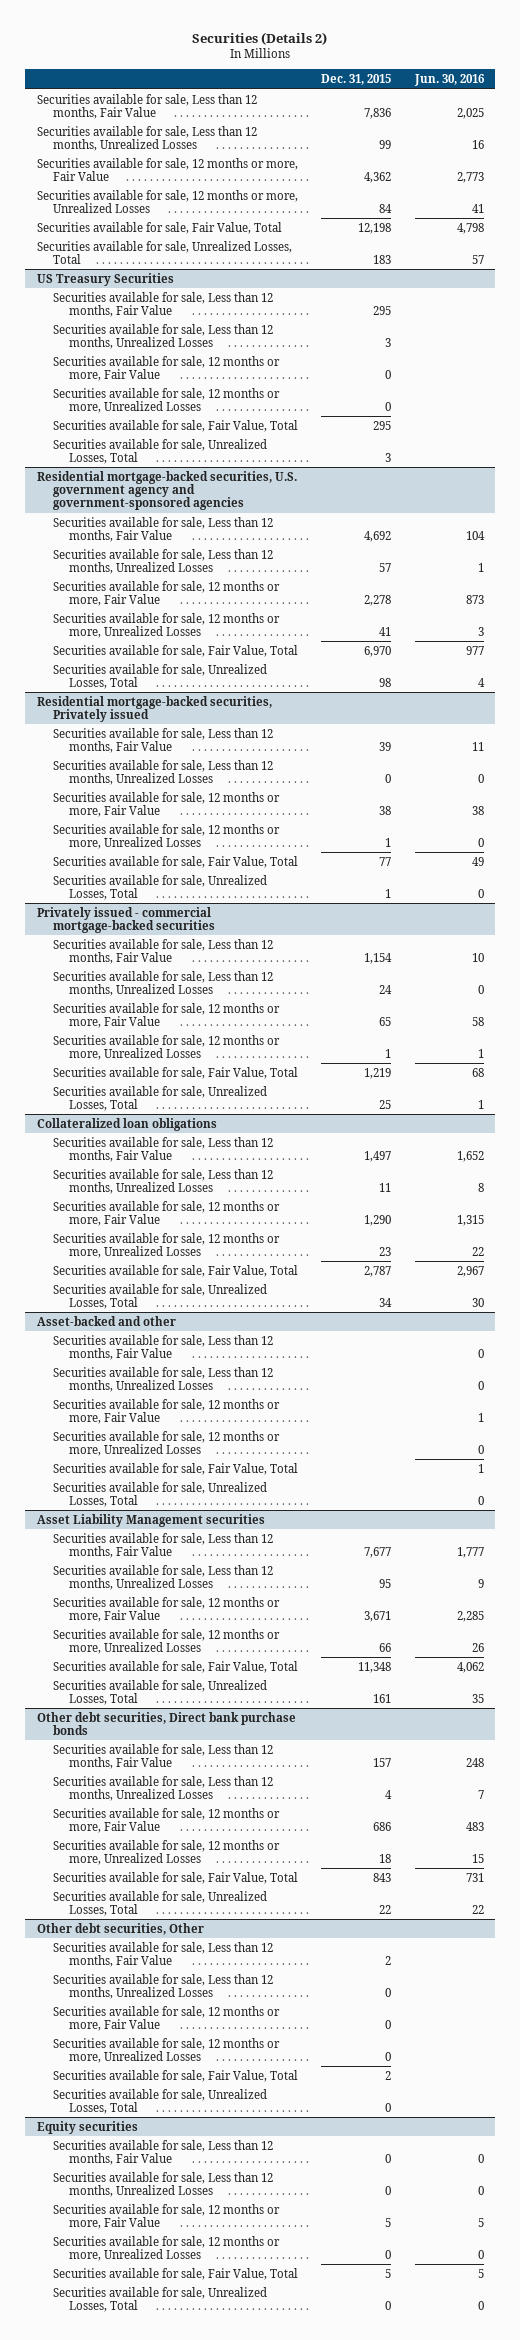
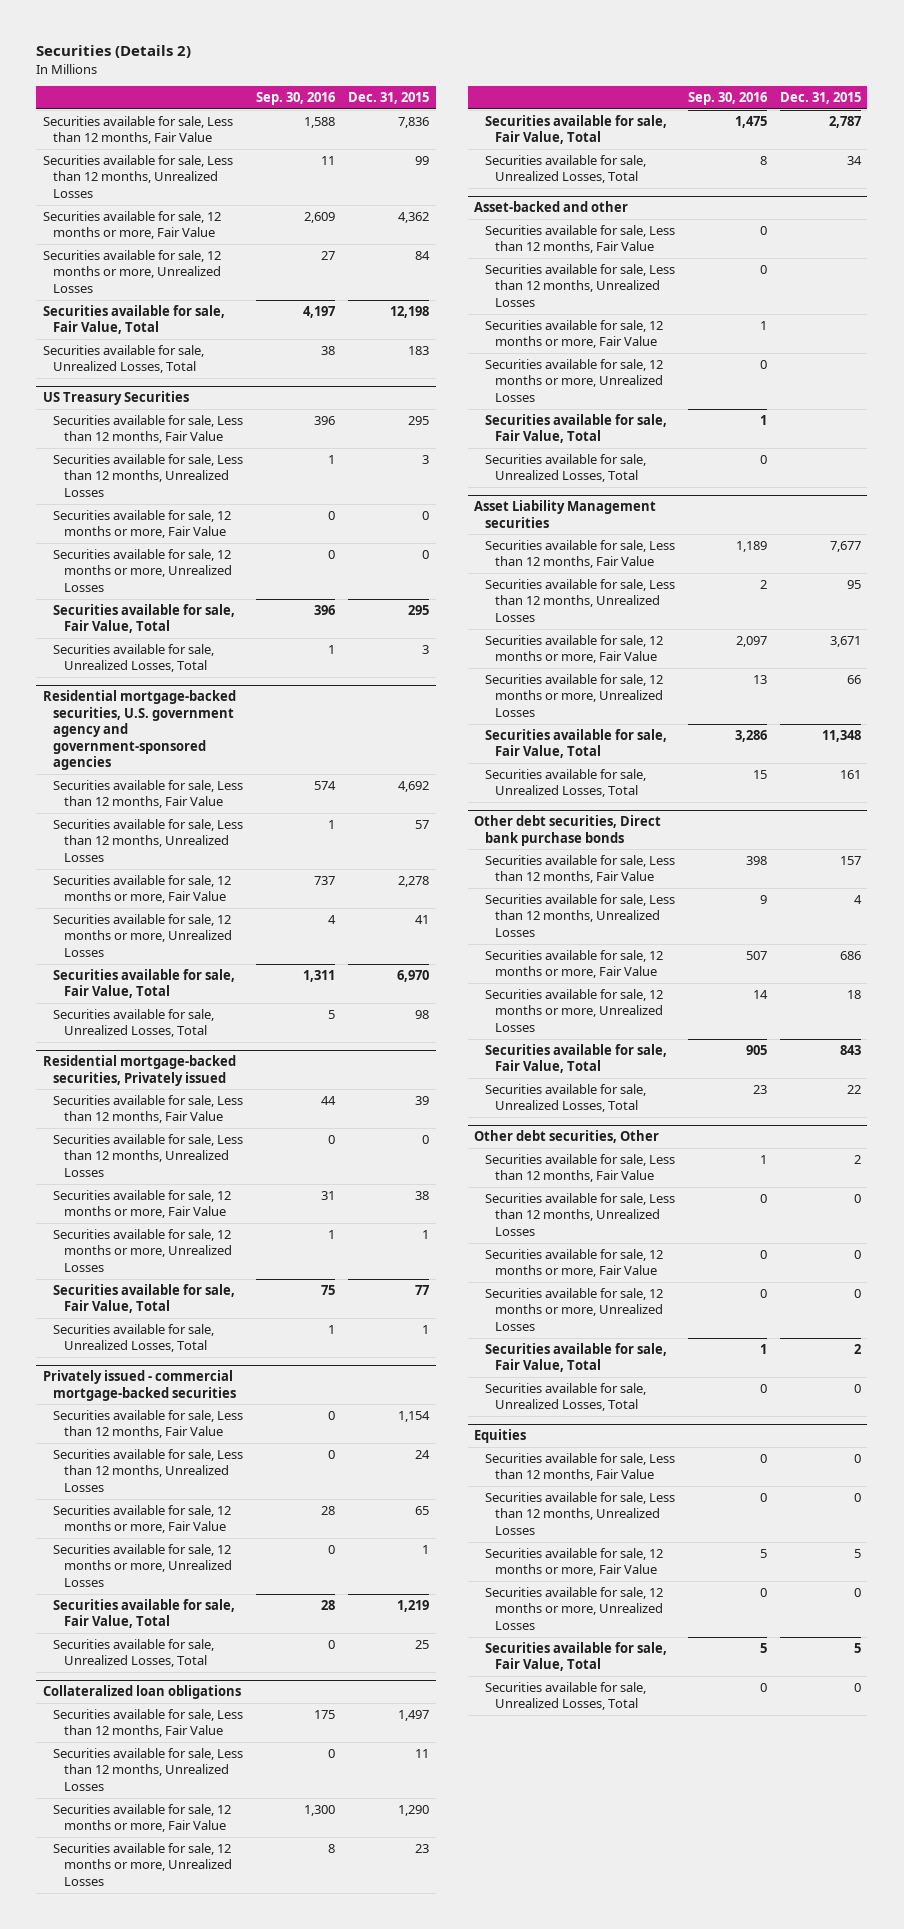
[413,74,485,87] Jun. 30, 2016 -> none
none -> [256,92,336,106] Sep. 30, 2016
[36,2120,138,2134] Equity securities -> [474,1429,527,1444] Equities

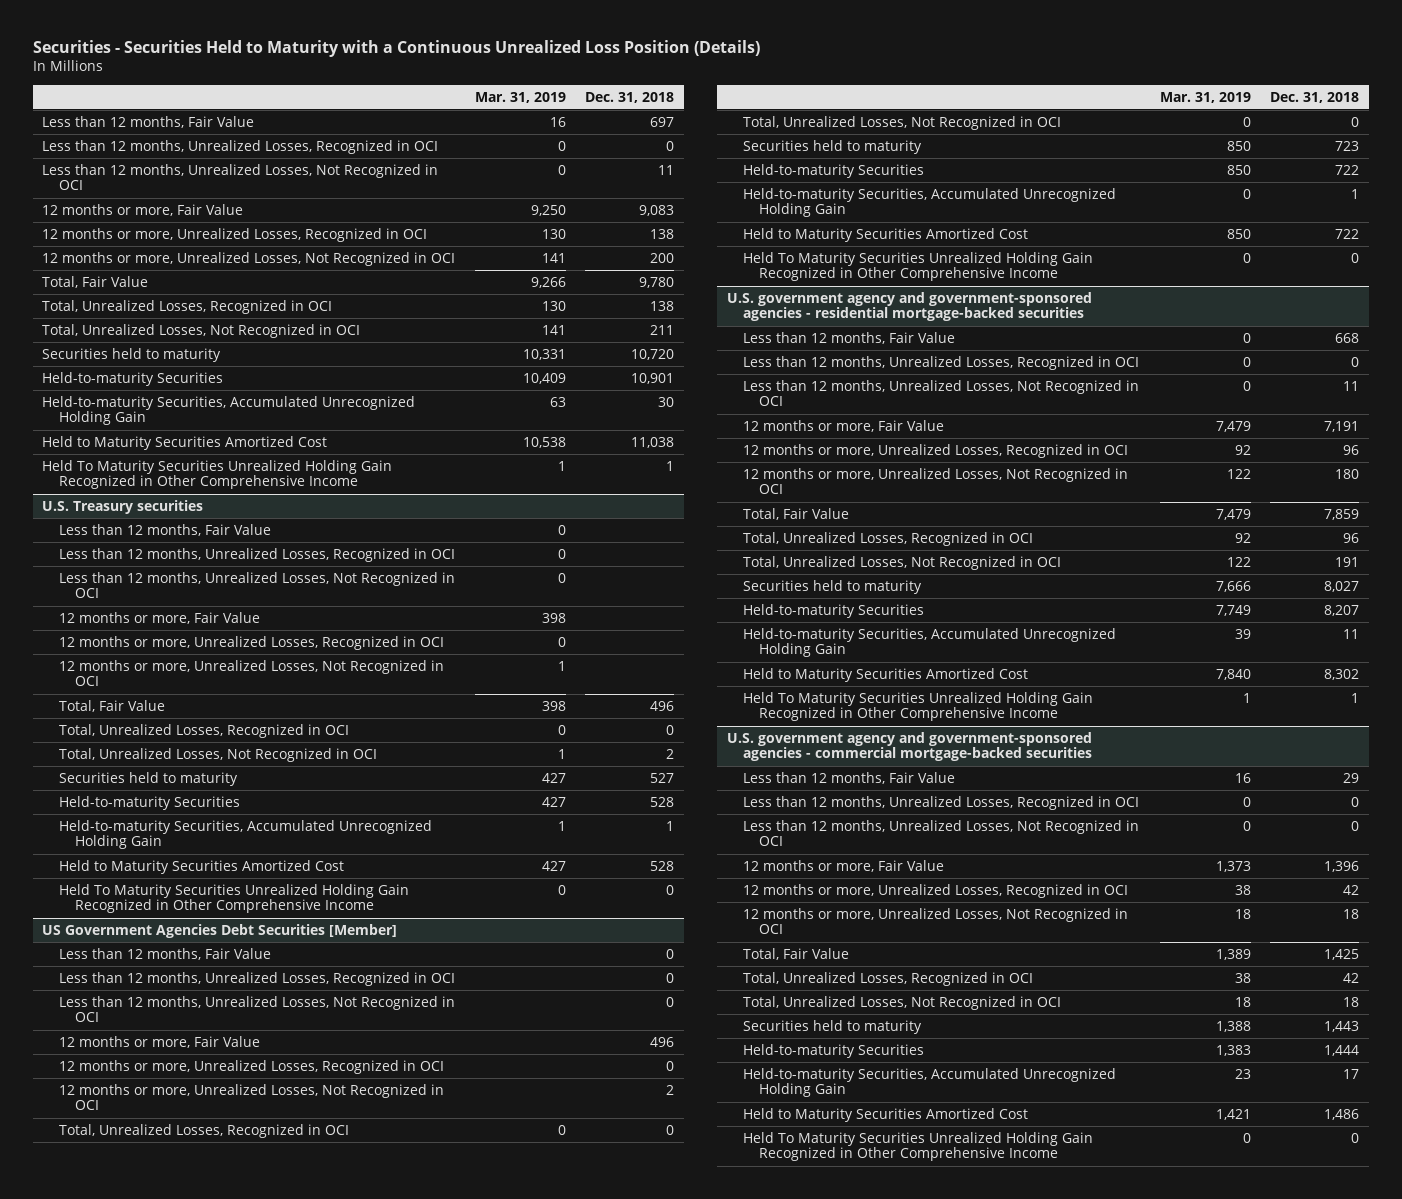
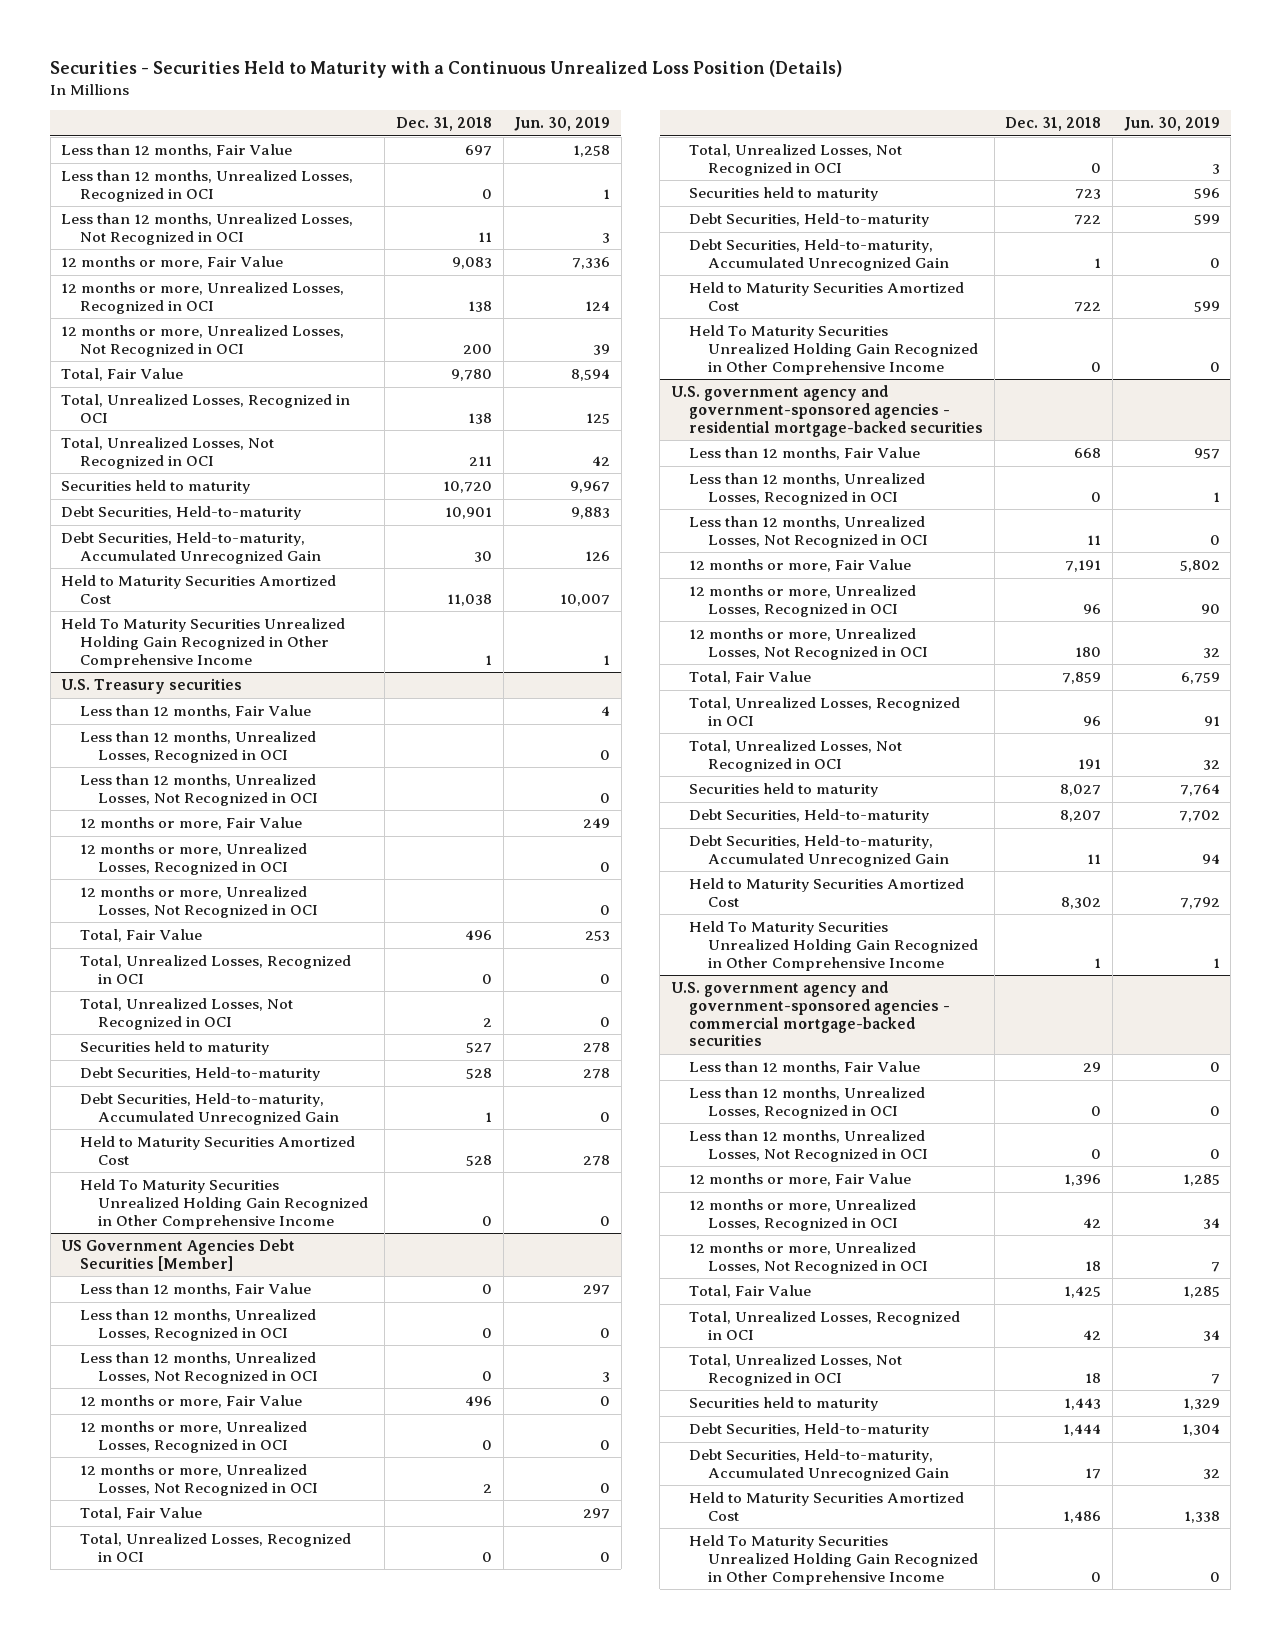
[474,91,566,103] Mar. 31, 2019 -> none
none -> [514,116,611,131] Jun. 30, 2019
[42,371,224,386] Held-to-maturity Securities -> [61,506,302,521] Debt Securities, Held-to-maturity
[42,395,416,426] Held-to-maturity Securities, Accumulated Unrecognized Holding Gain -> [61,532,321,564] Debt Securities, Held-to-maturity, Accumulated Unrecognized Gain
[58,795,240,810] Held-to-maturity Securities -> [79,1067,320,1082] Debt Securities, Held-to-maturity
[58,819,432,850] Held-to-maturity Securities, Accumulated Unrecognized Holding Gain -> [79,1093,340,1125] Debt Securities, Held-to-maturity, Accumulated Unrecognized Gain
none -> [79,1507,202,1521] Total, Fair Value
[743,163,925,178] Held-to-maturity Securities -> [689,213,930,228] Debt Securities, Held-to-maturity
[743,187,1117,218] Held-to-maturity Securities, Accumulated Unrecognized Holding Gain -> [689,239,950,271] Debt Securities, Held-to-maturity, Accumulated Unrecognized Gain
[743,603,925,618] Held-to-maturity Securities -> [689,809,930,824] Debt Securities, Held-to-maturity
[743,627,1117,658] Held-to-maturity Securities, Accumulated Unrecognized Holding Gain -> [689,835,950,867] Debt Securities, Held-to-maturity, Accumulated Unrecognized Gain
[743,1043,925,1058] Held-to-maturity Securities -> [689,1423,930,1438] Debt Securities, Held-to-maturity
[743,1067,1117,1098] Held-to-maturity Securities, Accumulated Unrecognized Holding Gain -> [689,1449,950,1481] Debt Securities, Held-to-maturity, Accumulated Unrecognized Gain

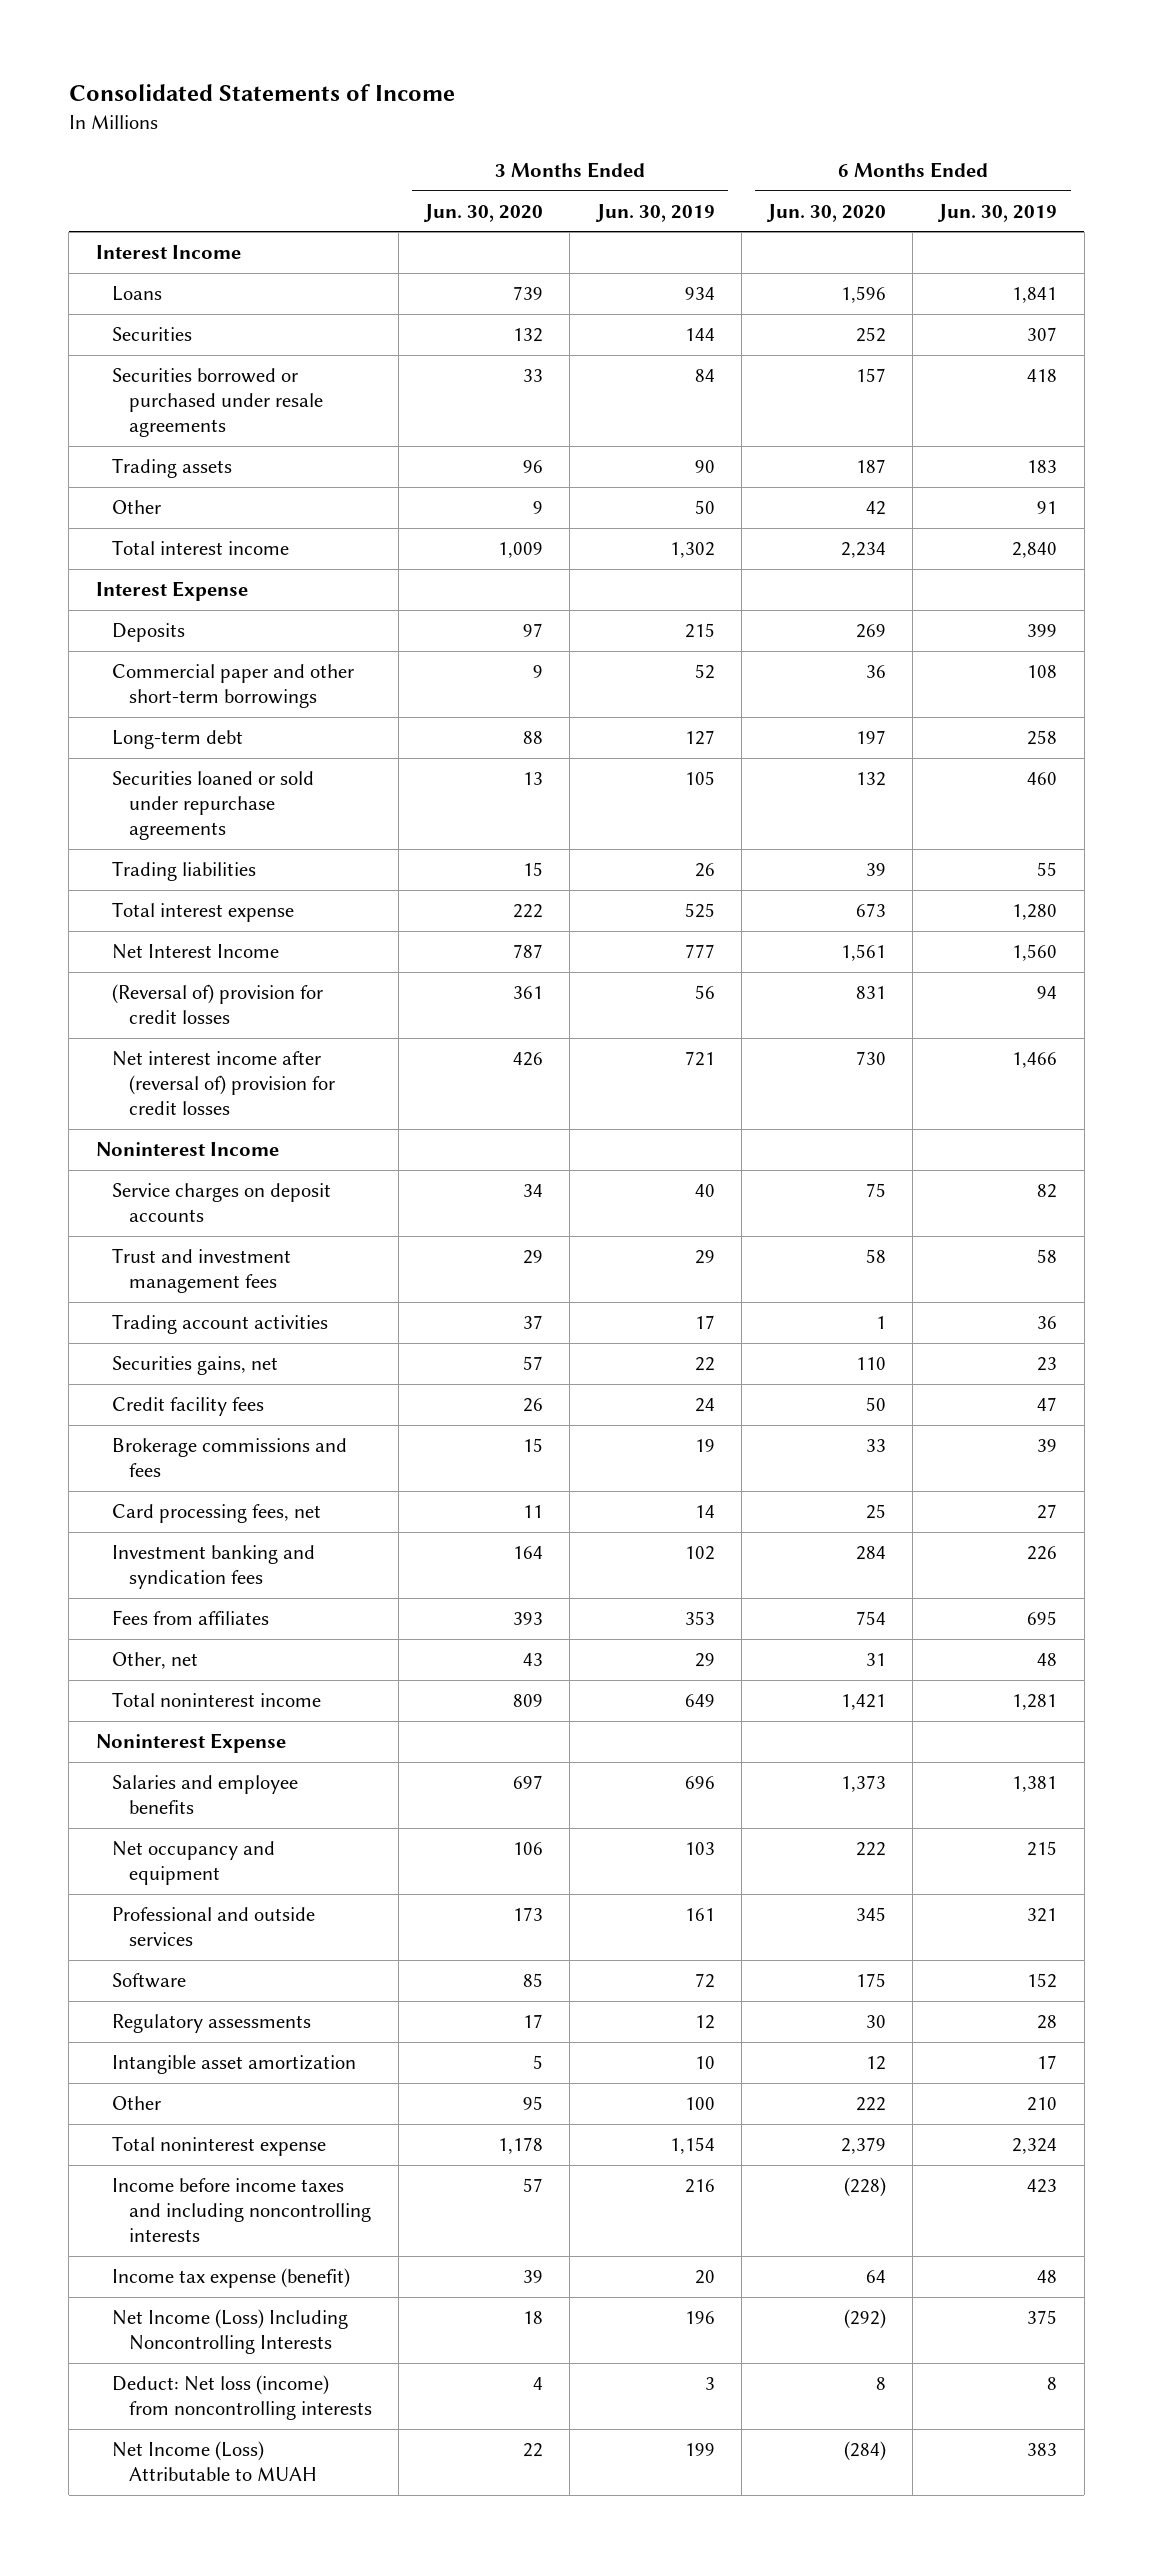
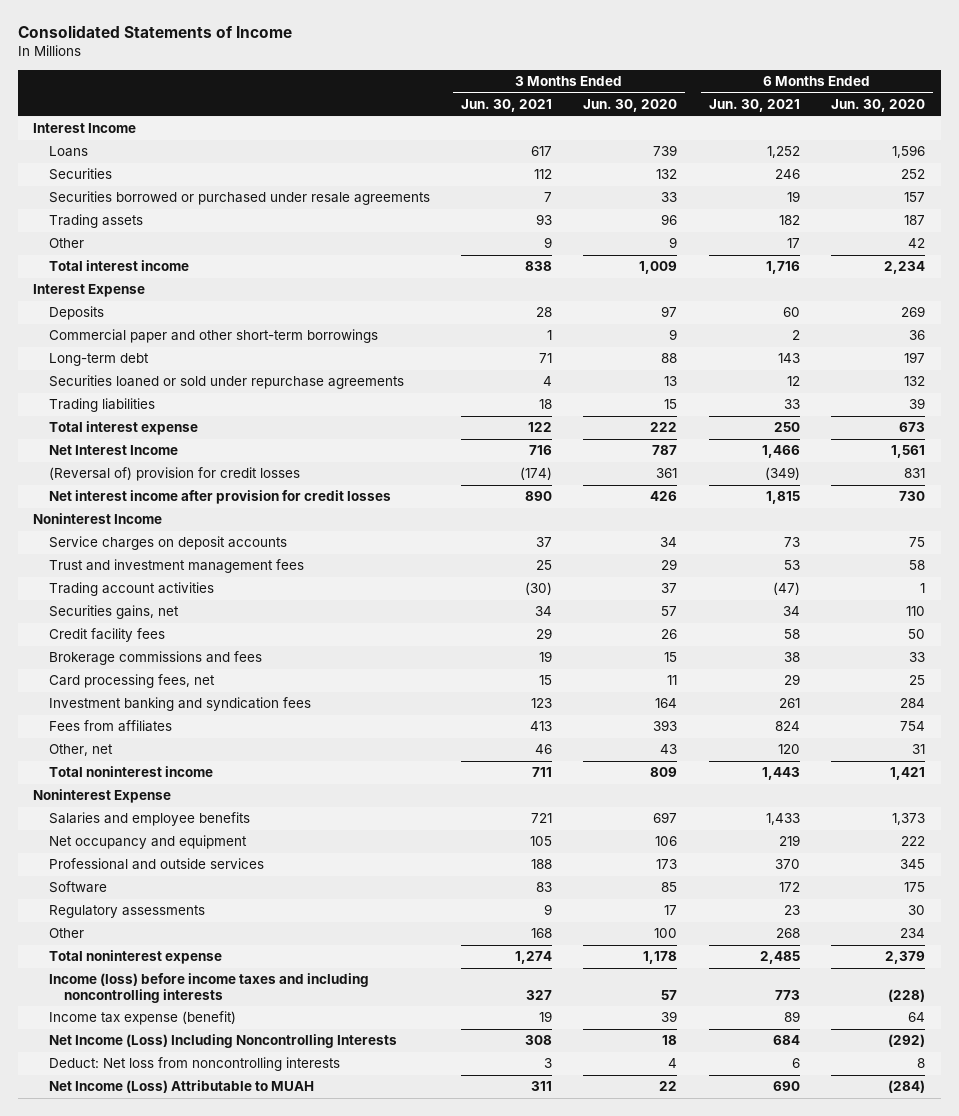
[594,203,715,222] Jun. 30, 2019 -> none
[937,203,1058,222] Jun. 30, 2019 -> none
none -> [461,99,553,113] Jun. 30, 2021
none -> [708,99,800,113] Jun. 30, 2021
[112,1051,335,1116] Net interest income after (reversal of) provision for credit losses -> [48,490,391,505] Net interest income after provision for credit losses
[112,2055,357,2075] Intangible asset amortization -> none
[523,2096,544,2111] 95 -> [654,928,678,939] 100
[856,2097,887,2112] 222 -> [900,928,926,939] 234
[112,2178,371,2243] Income before income taxes and including noncontrolling interests -> [48,973,369,1003] Income (loss) before income taxes and including noncontrolling interests
[112,2375,372,2421] Deduct: Net loss (income) from noncontrolling interests -> [48,1057,340,1072] Deduct: Net loss from noncontrolling interests

